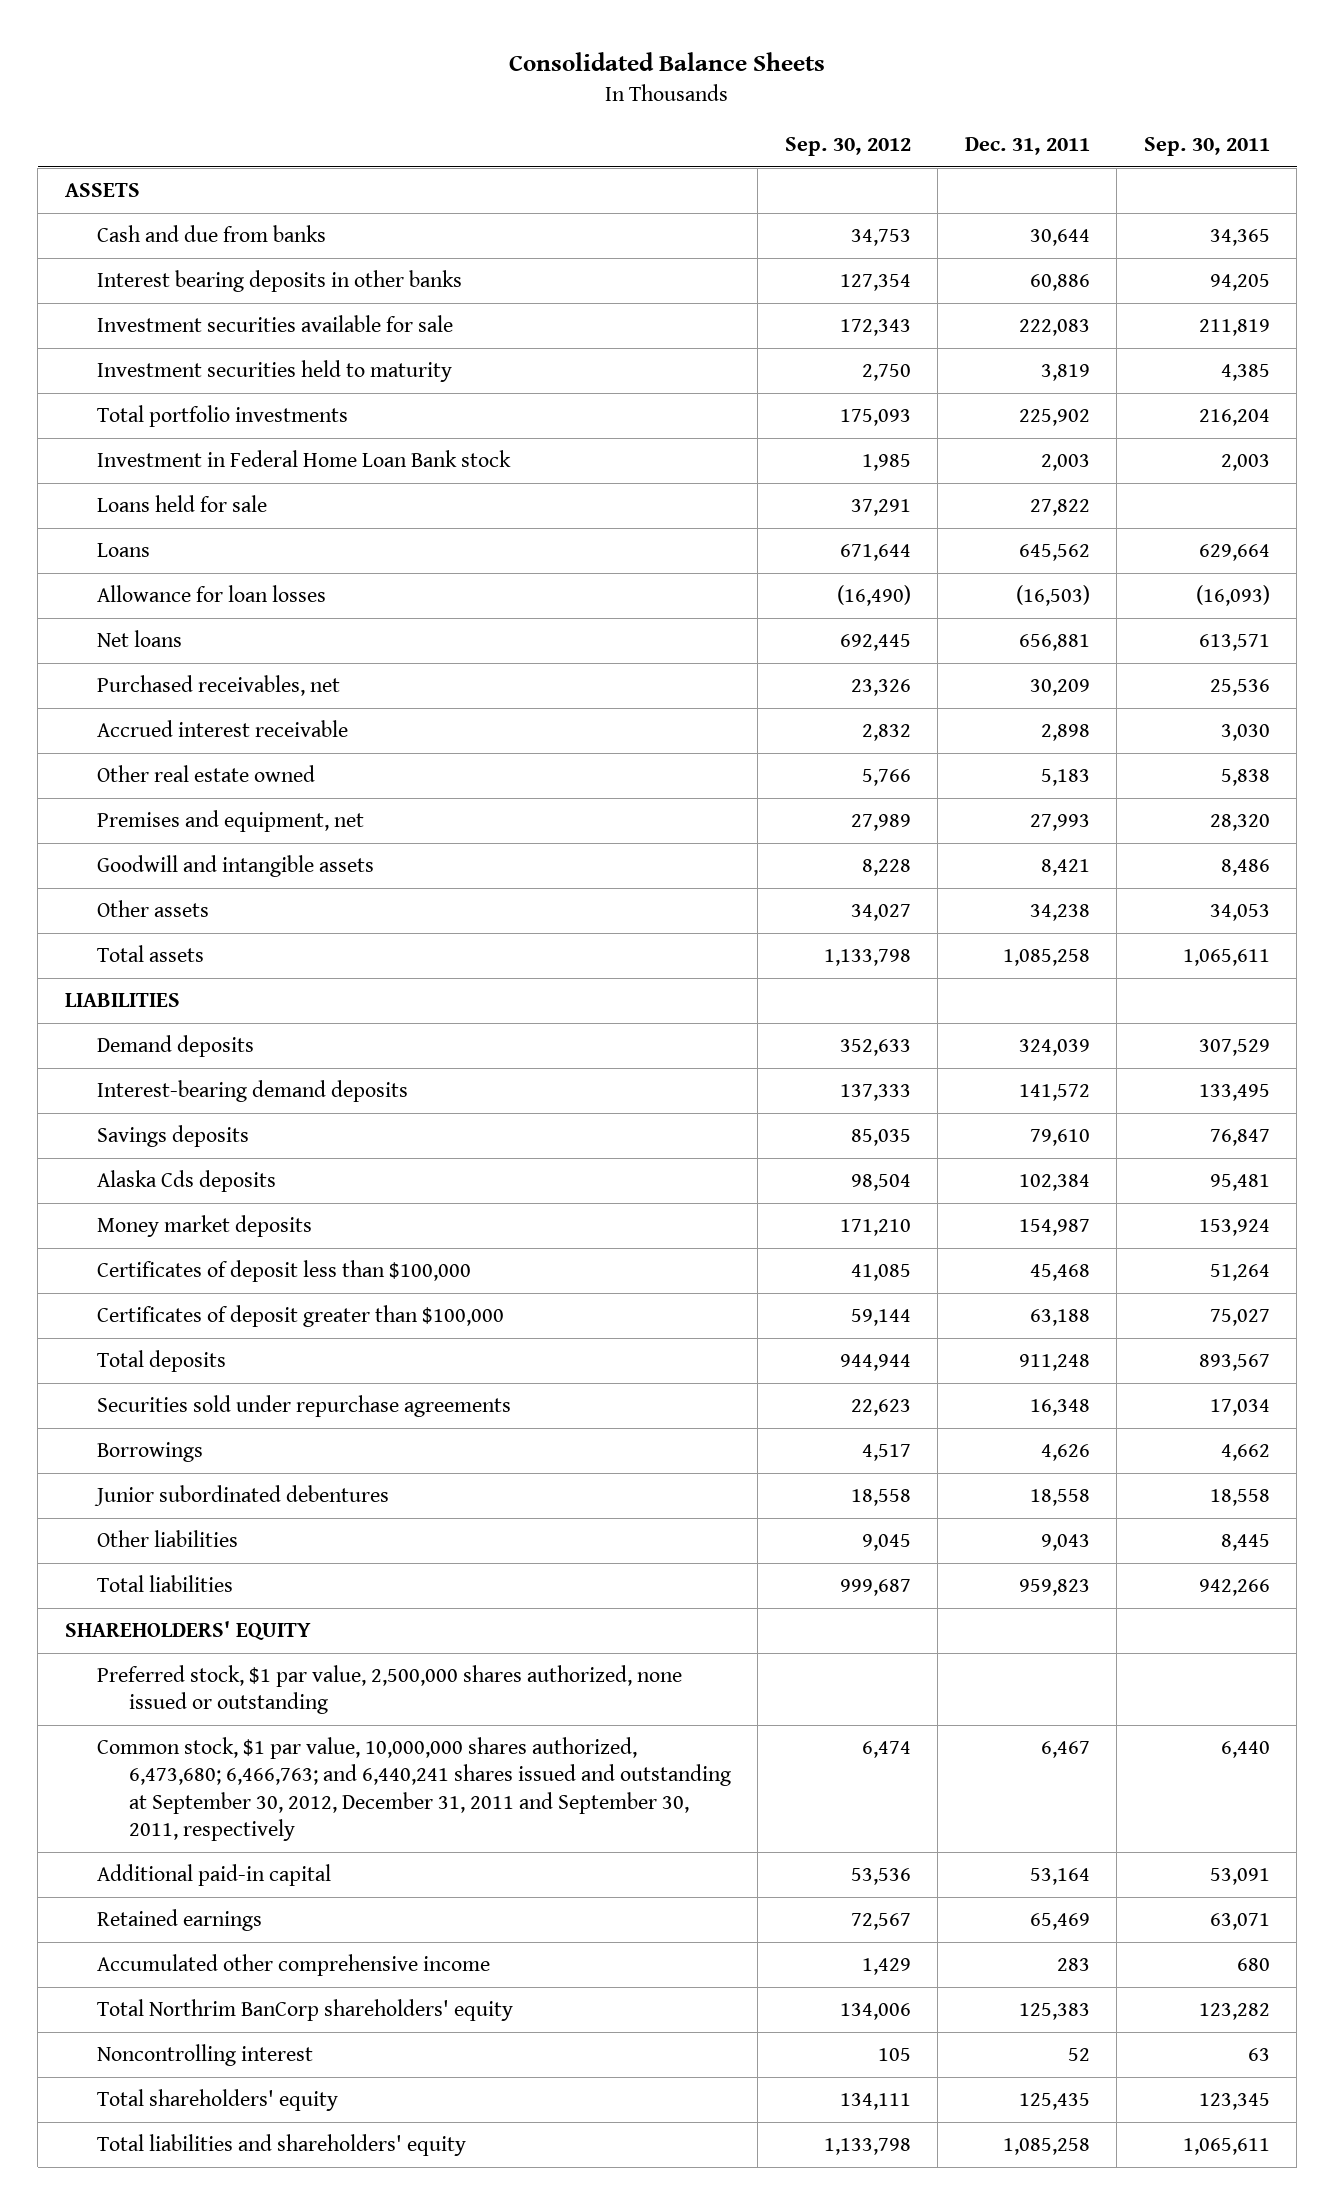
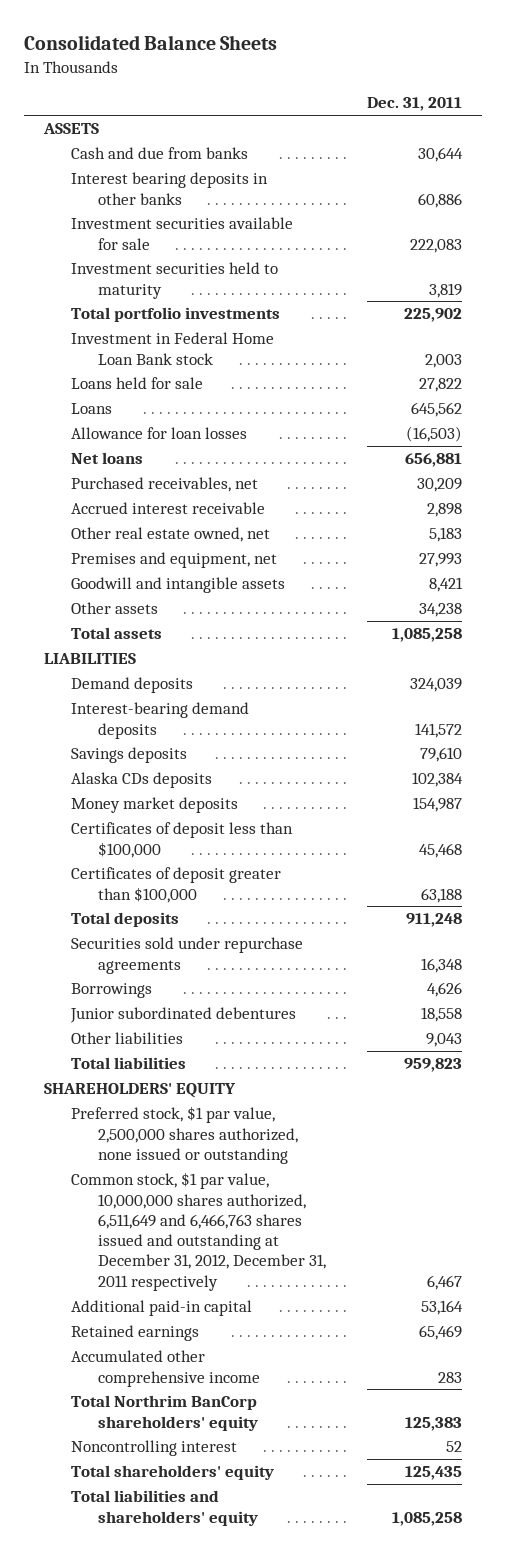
[784,137,911,157] Sep. 30, 2012 -> none
[1143,137,1270,157] Sep. 30, 2011 -> none
[96,764,315,782] Other real estate owned -> [71,527,271,543] Other real estate owned, net
[96,1169,276,1192] Alaska Cds deposits -> [71,772,213,789] Alaska CDs deposits
[96,1736,731,1842] Common stock, $1 par value, 10,000,000 shares authorized, 6,473,680; 6,466,763; and 6,440,241 shares issued and outstanding at September 30, 2012, December 31, 2011 and September 30, 2011, respectively -> [71,1172,327,1291] Common stock, $1 par value, 10,000,000 shares authorized, 6,511,649 and 6,466,763 shares issued and outstanding at December 31, 2012, December 31, 2011 respectively

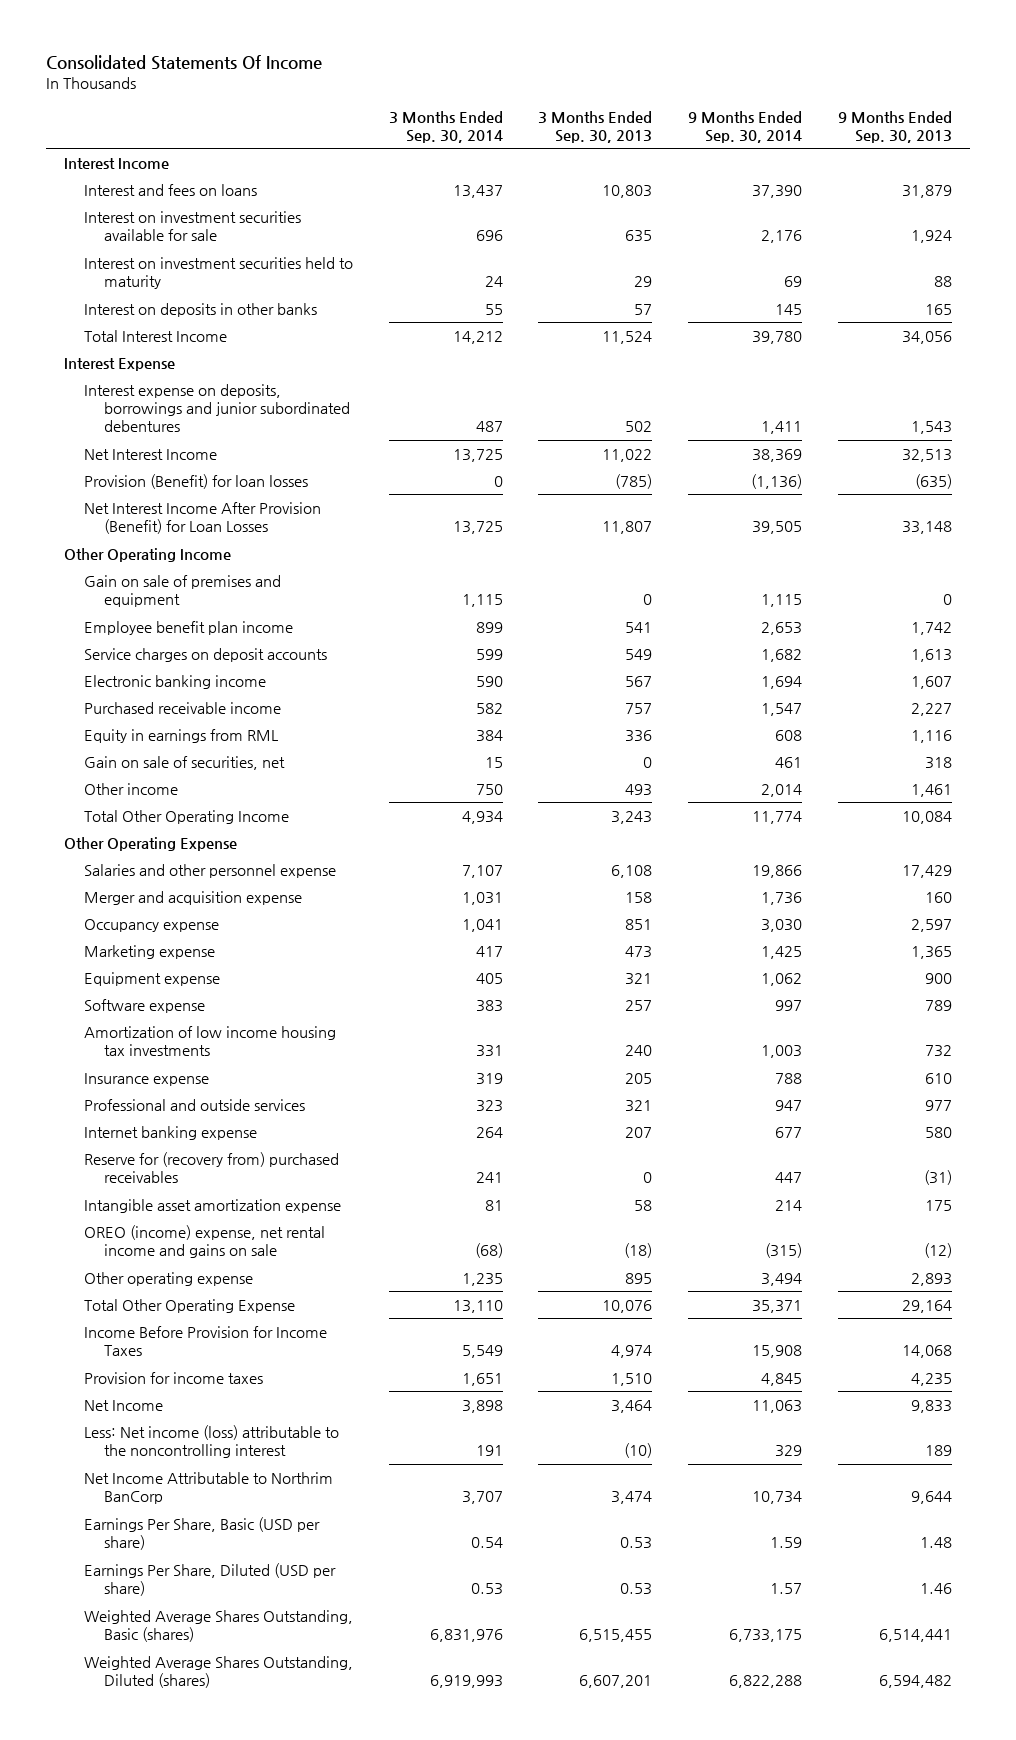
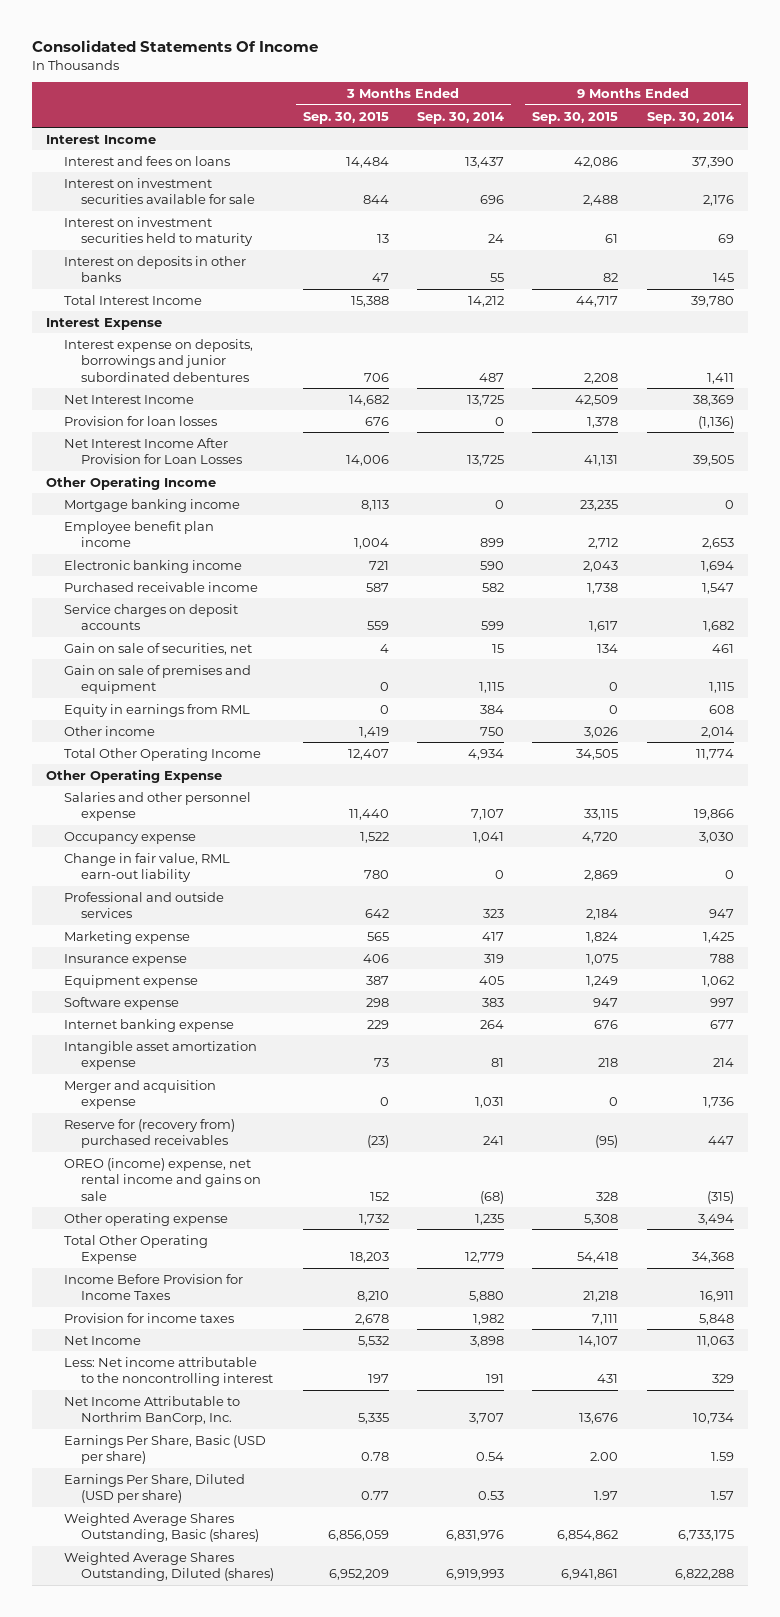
[538,110,653,143] 3 Months Ended Sep. 30, 2013 -> none
[837,110,952,143] 9 Months Ended Sep. 30, 2013 -> none
none -> [302,111,389,124] Sep. 30, 2015
none -> [532,111,619,124] Sep. 30, 2015
[83,473,308,489] Provision (Benefit) for loan losses -> [63,415,217,426] Provision for loan losses
[83,501,321,534] Net Interest Income After Provision (Benefit) for Loan Losses -> [63,437,243,465] Net Interest Income After Provision for Loan Losses
none -> [63,498,240,512] Mortgage banking income
[83,647,327,662] Service charges on deposit accounts -> [63,603,238,631] Service charges on deposit accounts
[83,574,281,607] Gain on sale of premises and equipment -> [63,664,251,695] Gain on sale of premises and equipment
[83,728,279,743] Equity in earnings from RML -> [63,703,250,717] Equity in earnings from RML
none -> [63,852,230,883] Change in fair value, RML earn-out liability
[83,1098,305,1111] Professional and outside services -> [63,891,224,919] Professional and outside services
[83,1072,209,1086] Insurance expense -> [63,953,187,966] Insurance expense
[83,1025,336,1056] Amortization of low income housing tax investments -> none
[83,890,302,905] Merger and acquisition expense -> [63,1079,216,1110] Merger and acquisition expense
[83,1151,339,1183] Reserve for (recovery from) purchased receivables -> [63,1118,235,1149] Reserve for (recovery from) purchased receivables
[452,1299,503,1313] 13,110 -> [465,1252,505,1264] 12,779
[752,1299,803,1313] 35,371 -> [691,1252,734,1264] 34,368
[461,1344,503,1358] 5,549 -> [469,1291,505,1303] 5,880
[752,1344,803,1358] 15,908 -> [699,1291,734,1303] 16,911
[461,1372,503,1386] 1,651 -> [473,1313,505,1325] 1,982
[761,1372,803,1386] 4,845 -> [698,1313,734,1325] 5,848
[83,1424,339,1458] Less: Net income (loss) attributable to the noncontrolling interest -> [63,1356,274,1387] Less: Net income attributable to the noncontrolling interest
[83,1471,333,1504] Net Income Attributable to Northrim BanCorp -> [63,1395,240,1426] Net Income Attributable to Northrim BanCorp, Inc.

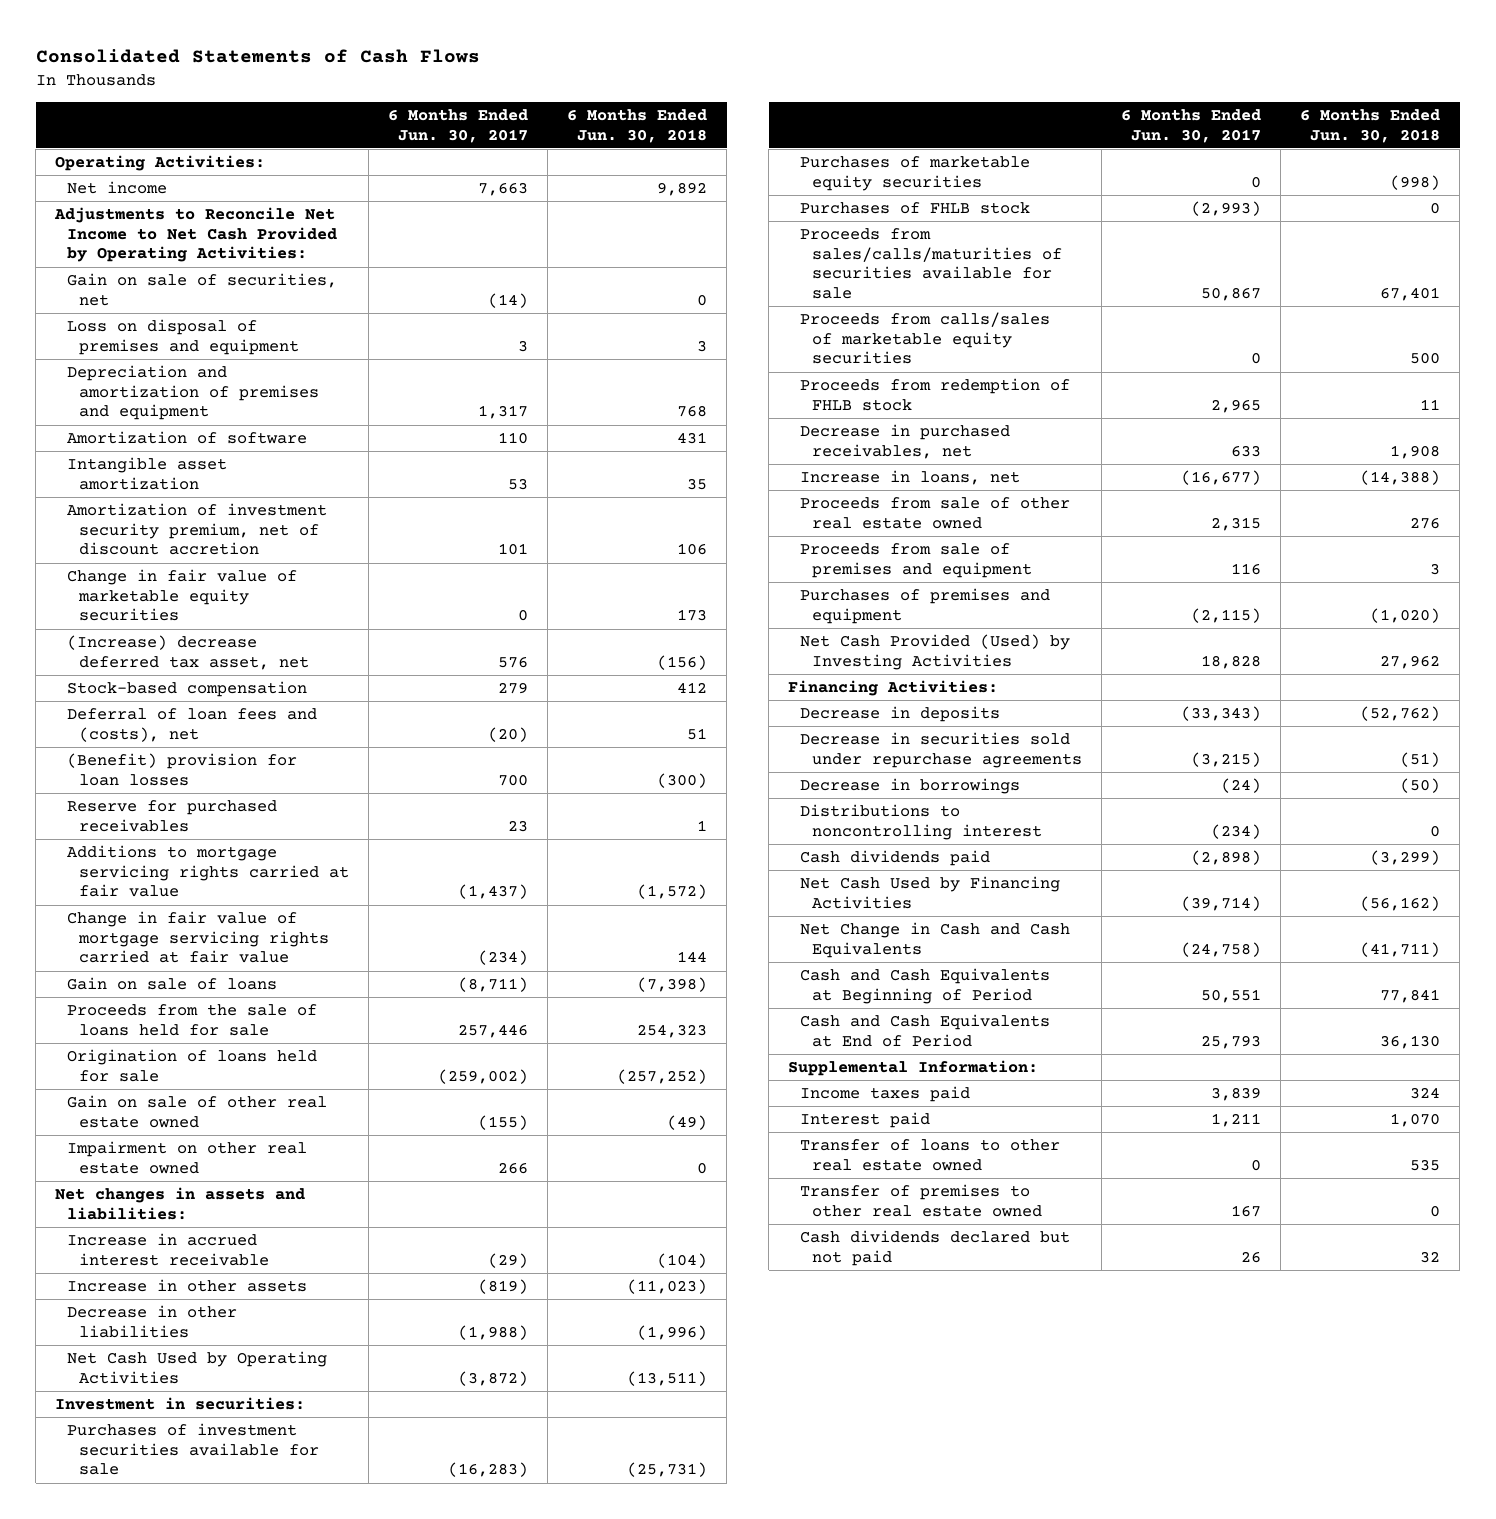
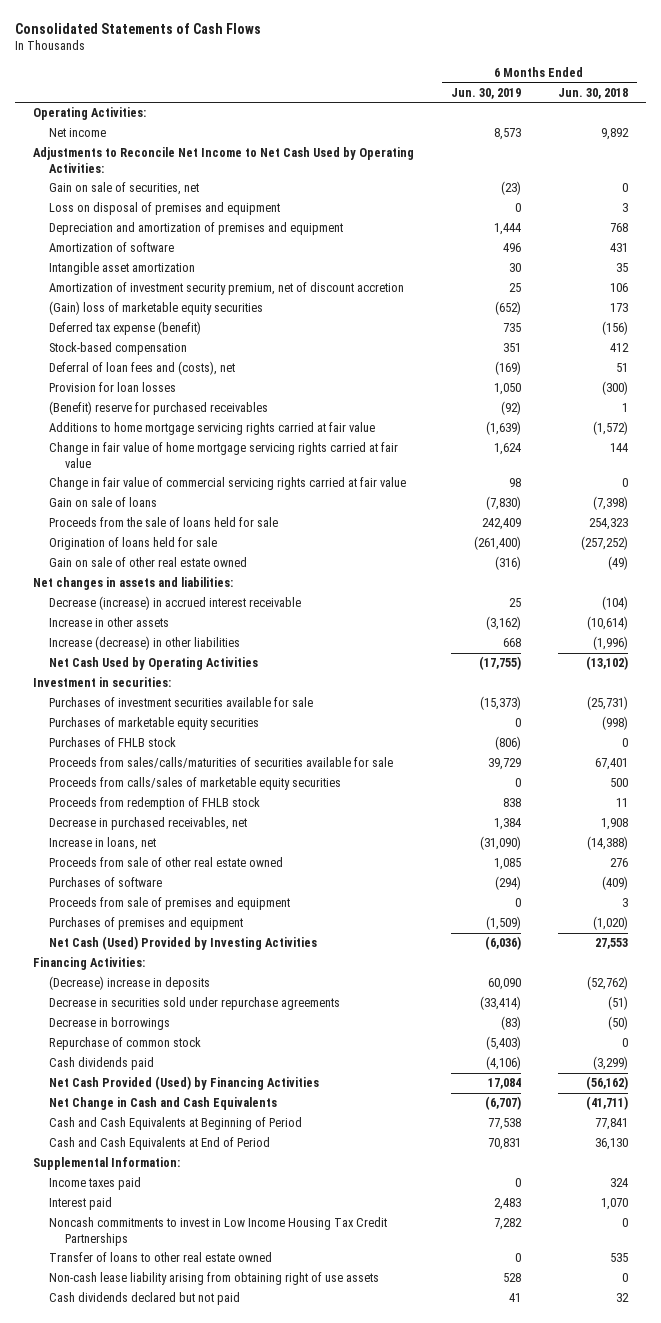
[388,108,529,143] 6 Months Ended Jun. 30, 2017 -> none
none -> [450,87,521,99] Jun. 30, 2019
[54,207,338,263] Adjustments to Reconcile Net Income to Net Cash Provided by Operating Activities: -> [33,147,415,173] Adjustments to Reconcile Net Income to Net Cash Used by Operating Activities:
[67,569,298,622] Change in fair value of marketable equity securities -> [49,301,264,316] (Gain) loss of marketable equity securities
[67,635,310,670] (Increase) decrease deferred tax asset, net -> [49,321,202,336] Deferred tax expense (benefit)
[67,753,298,786] (Benefit) provision for loan losses -> [49,382,177,393] Provision for loan losses
[67,800,278,832] Reserve for purchased receivables -> [49,401,269,416] (Benefit) reserve for purchased receivables
[67,845,350,898] Additions to mortgage servicing rights carried at fair value -> [49,422,376,436] Additions to home mortgage servicing rights carried at fair value
[67,911,330,964] Change in fair value of mortgage servicing rights carried at fair value -> [49,442,399,468] Change in fair value of home mortgage servicing rights carried at fair value
none -> [49,477,407,491] Change in fair value of commercial servicing rights carried at fair value
[67,1141,308,1174] Impairment on other real estate owned -> none
[67,1233,270,1266] Increase in accrued interest receivable -> [49,596,302,611] Decrease (increase) in accrued interest receivable
[627,1279,708,1295] (11,023) -> [586,616,628,631] (10,614)
[67,1305,238,1338] Decrease in other liabilities -> [49,636,241,651] Increase (decrease) in other liabilities
[627,1370,708,1386] (13,511) -> [585,656,628,671] (13,102)
none -> [49,877,163,888] Purchases of software
[800,634,1071,670] Net Cash Provided (Used) by Investing Activities -> [49,936,318,951] Net Cash (Used) Provided by Investing Activities
[1380,654,1441,669] 27,962 -> [594,938,628,950] 27,553
[800,706,1001,723] Decrease in deposits -> [49,976,211,991] (Decrease) increase in deposits
[800,804,1043,840] Distributions to noncontrolling interest -> none
none -> [49,1037,202,1051] Repurchase of common stock
[800,876,1061,909] Net Cash Used by Financing Activities -> [49,1076,320,1091] Net Cash Provided (Used) by Financing Activities
none -> [49,1217,388,1246] Noncash commitments to invest in Low Income Housing Tax Credit Partnerships
[800,1184,1043,1217] Transfer of premises to other real estate owned -> none
none -> [49,1272,380,1286] Non-cash lease liability arising from obtaining right of use assets

